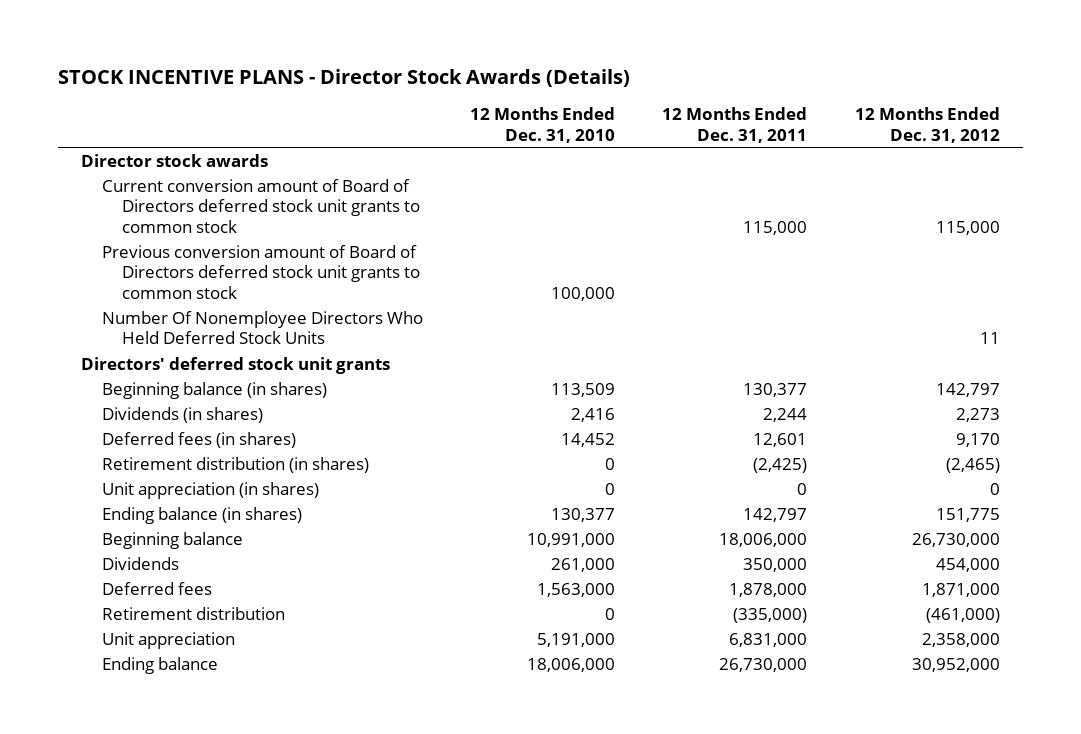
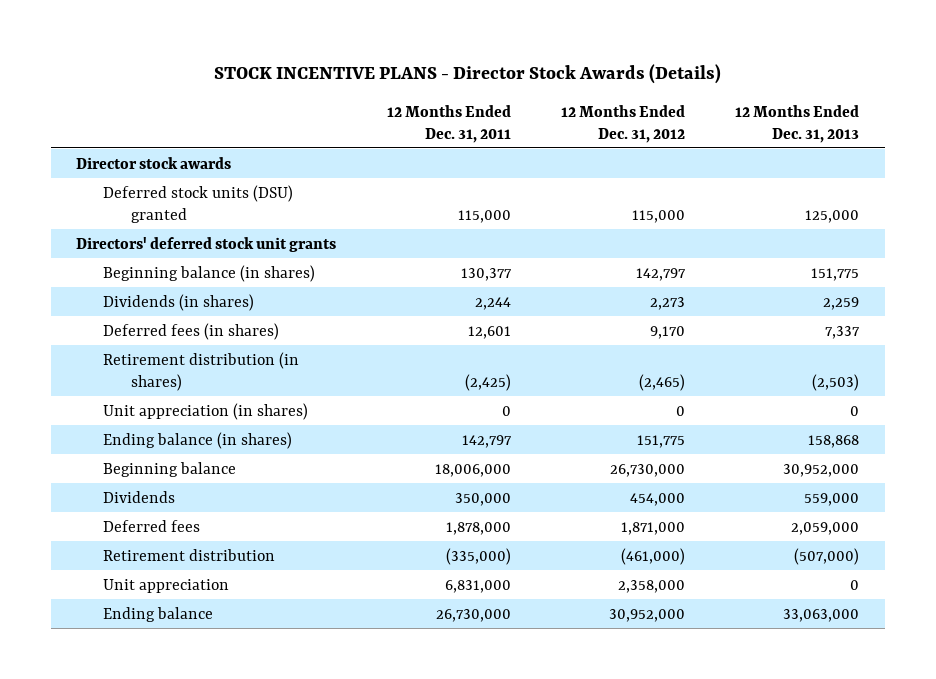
[470,107,616,143] 12 Months Ended Dec. 31, 2010 -> none
none -> [735,104,860,143] 12 Months Ended Dec. 31, 2013
[101,244,421,299] Previous conversion amount of Board of Directors deferred stock unit grants to common stock -> none
[101,310,423,345] Number Of Nonemployee Directors Who Held Deferred Stock Units -> none
[101,178,421,233] Current conversion amount of Board of Directors deferred stock unit grants to common stock -> [103,184,294,223] Deferred stock units (DSU) granted

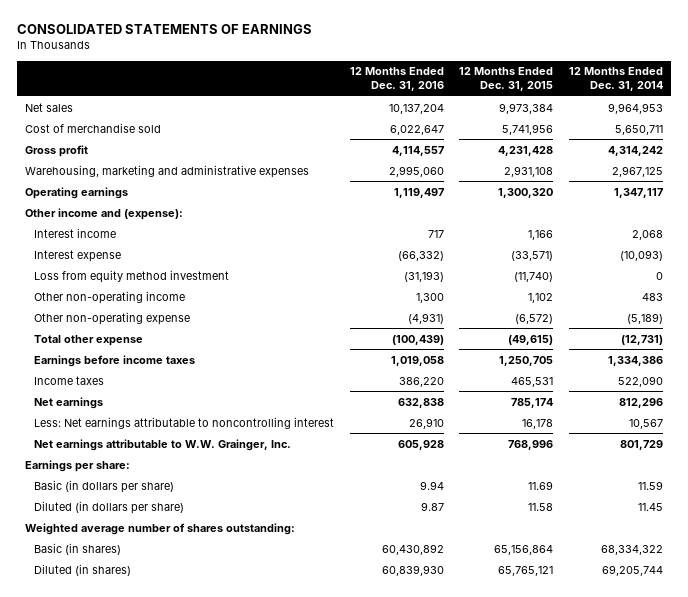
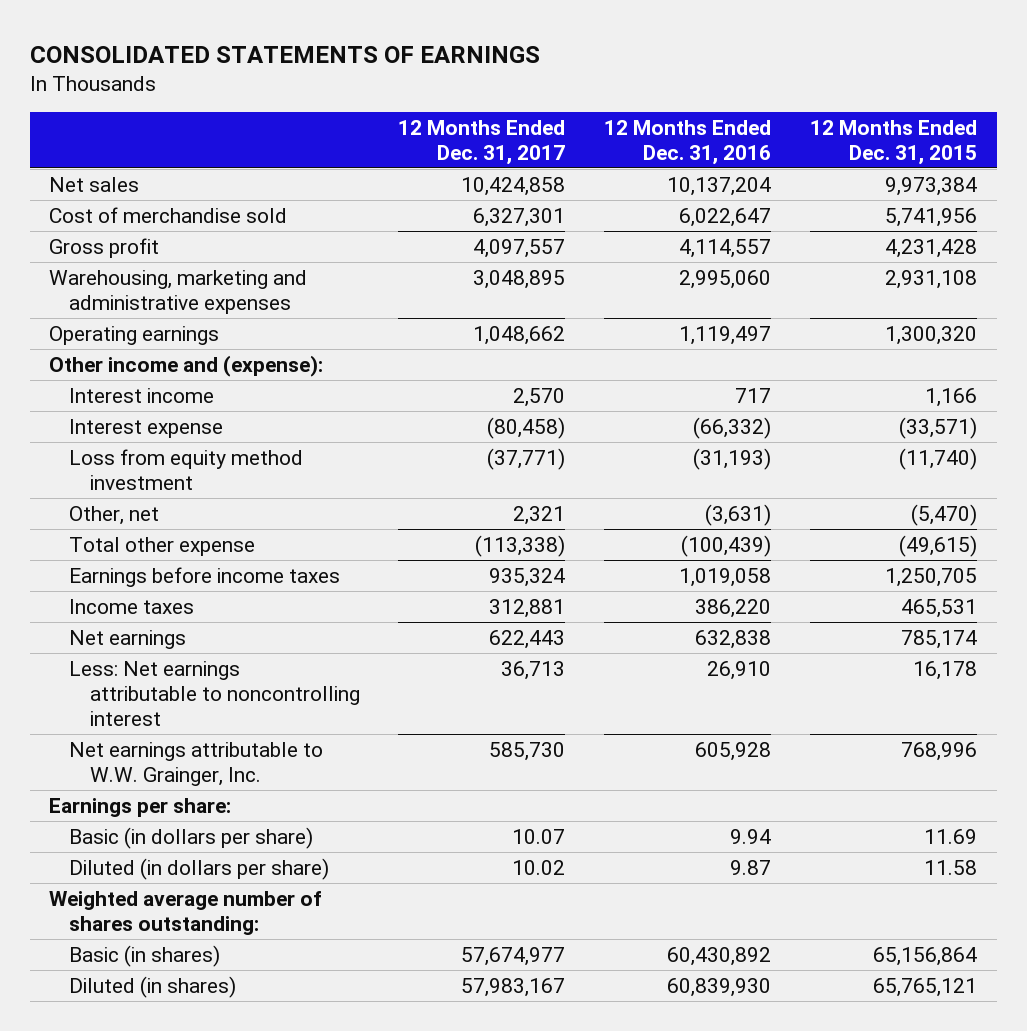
[569,67,664,92] 12 Months Ended Dec. 31, 2014 -> none
none -> [398,120,566,166] 12 Months Ended Dec. 31, 2017
[34,290,186,304] Other non-operating income -> none
[34,311,191,325] Other non-operating expense -> none
none -> [69,505,160,525] Other, net

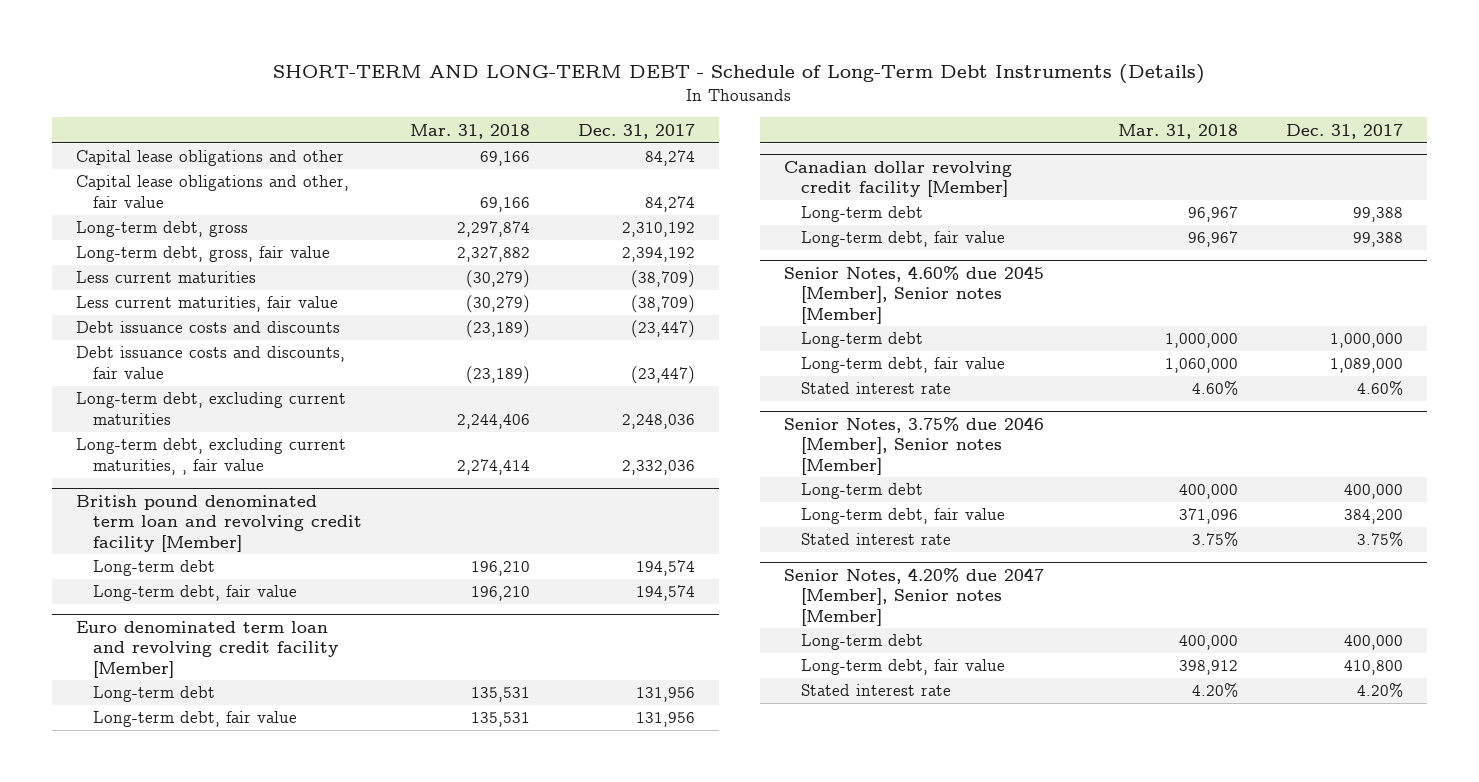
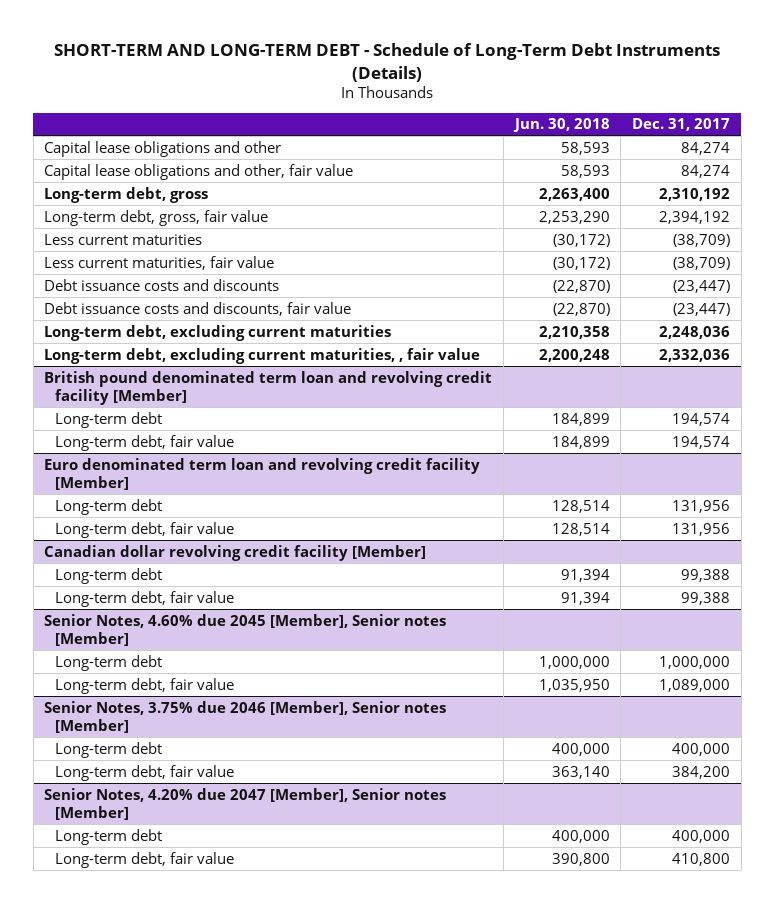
[409,123,530,139] Mar. 31, 2018 -> none
none -> [512,118,610,133] Jun. 30, 2018
[801,382,952,395] Stated interest rate -> none
[801,533,952,546] Stated interest rate -> none
[801,684,952,697] Stated interest rate -> none

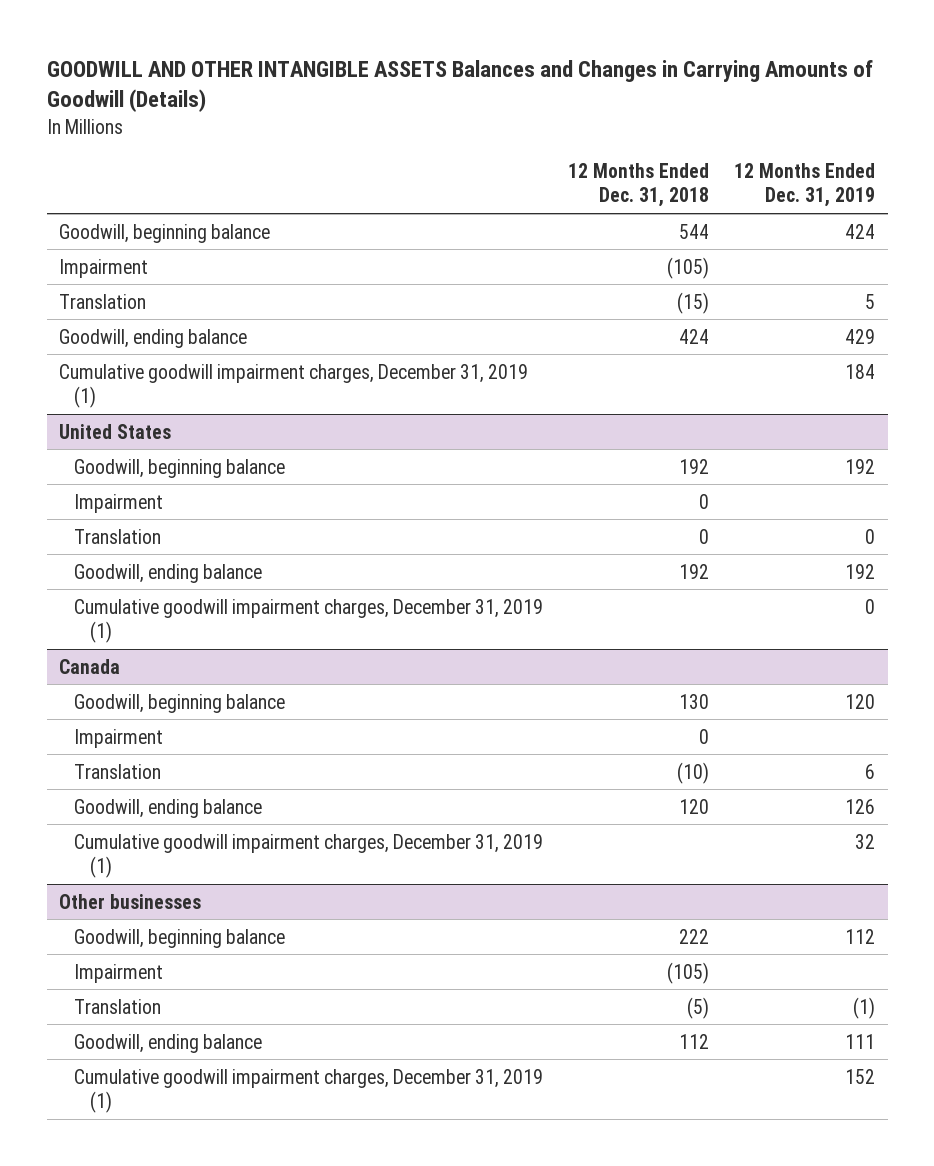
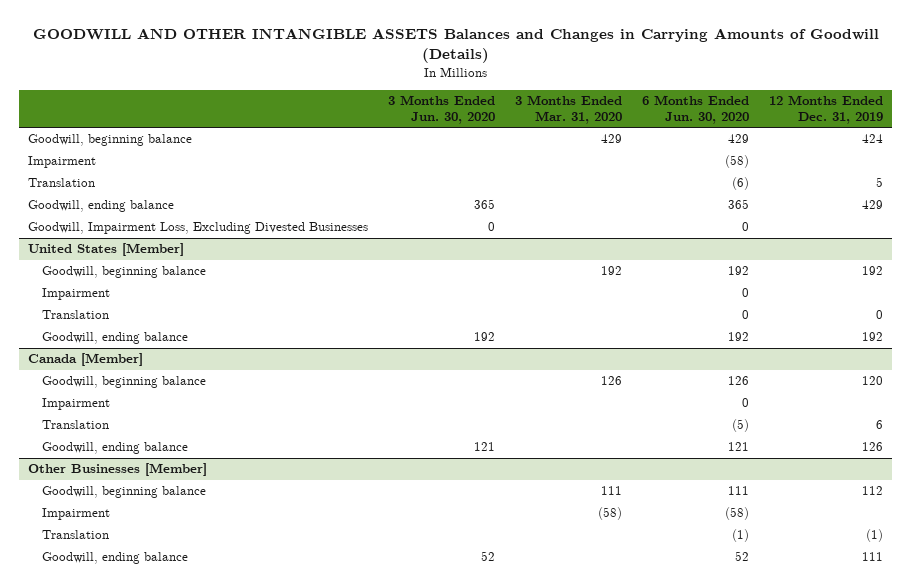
[568,162,710,208] 12 Months Ended Dec. 31, 2018 -> none
none -> [388,95,496,125] 3 Months Ended Jun. 30, 2020
none -> [515,95,623,125] 3 Months Ended Mar. 31, 2020
none -> [641,95,749,125] 6 Months Ended Jun. 30, 2020
[59,363,529,409] Cumulative goodwill impairment charges, December 31, 2019 (1) -> none
none -> [28,222,369,235] Goodwill, Impairment Loss, Excluding Divested Businesses
[59,423,172,439] United States -> [28,243,185,257] United States [Member]
[74,598,544,644] Cumulative goodwill impairment charges, December 31, 2019 (1) -> none
[59,658,121,674] Canada -> [28,353,144,367] Canada [Member]
[74,833,544,879] Cumulative goodwill impairment charges, December 31, 2019 (1) -> none
[59,893,202,909] Other businesses -> [28,463,208,477] Other Businesses [Member]
[74,1068,544,1114] Cumulative goodwill impairment charges, December 31, 2019 (1) -> none

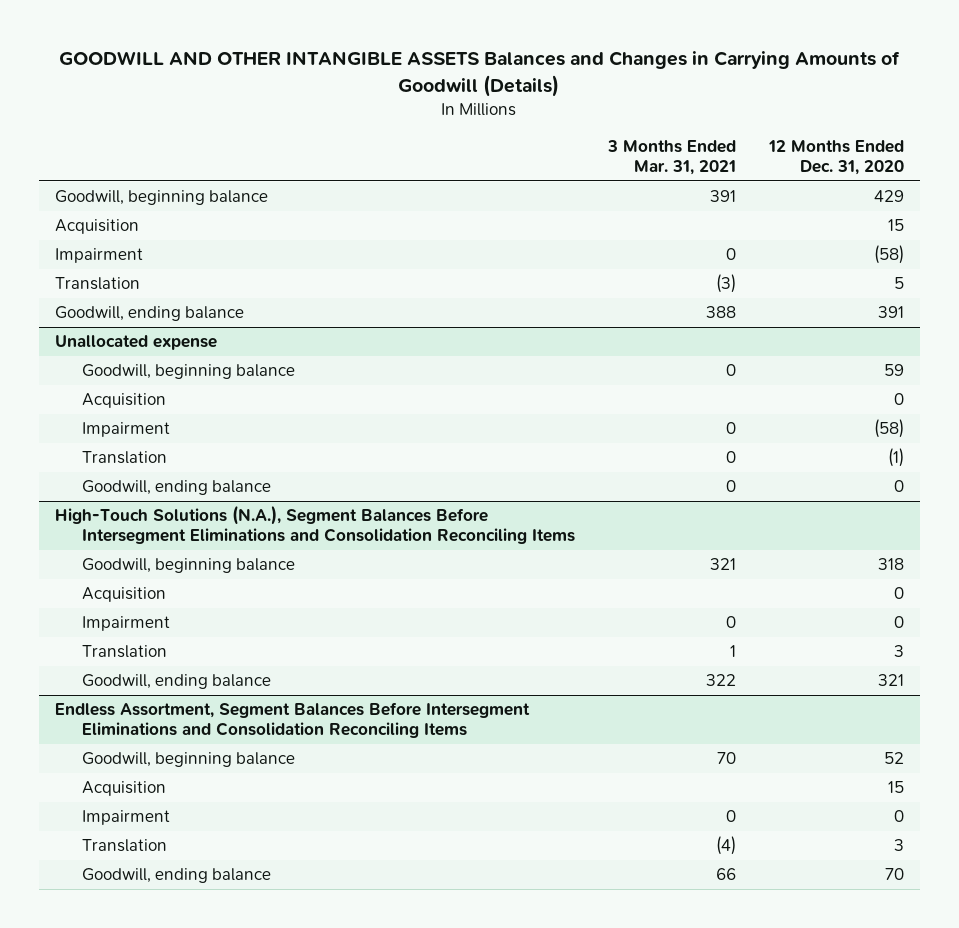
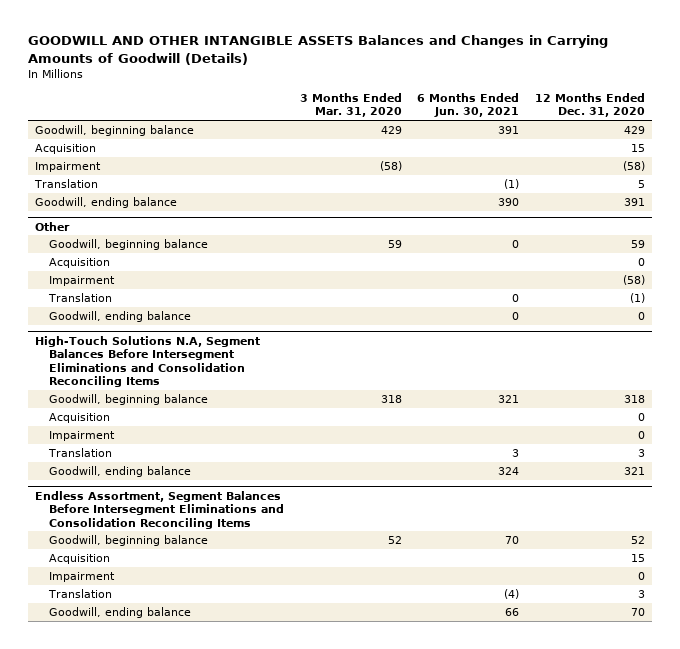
[606,140,736,176] 3 Months Ended Mar. 31, 2021 -> none
none -> [299,92,402,118] 3 Months Ended Mar. 31, 2020
none -> [417,92,520,118] 6 Months Ended Jun. 30, 2021
[55,335,218,351] Unallocated expense -> [35,221,71,231] Other
[55,505,575,545] High-Touch Solutions (N.A.), Segment Balances Before Intersegment Eliminations and Consolidation Reconciling Items -> [35,335,261,388] High-Touch Solutions N.A, Segment Balances Before Intersegment Eliminations and Consolidation Reconciling Items

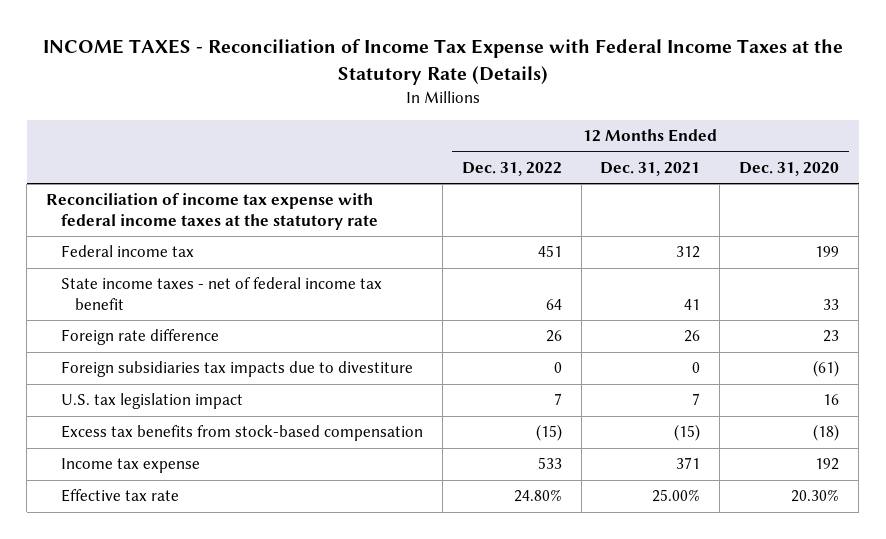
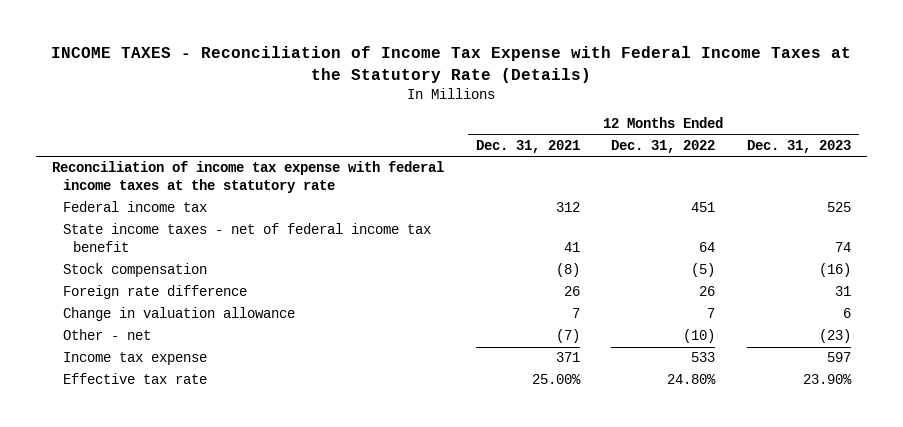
[739,162,840,177] Dec. 31, 2020 -> none
none -> [746,140,851,154] Dec. 31, 2023
none -> [62,263,207,278] Stock compensation
[60,361,413,378] Foreign subsidiaries tax impacts due to divestiture -> none
[60,393,243,410] U.S. tax legislation impact -> none
[60,425,423,442] Excess tax benefits from stock-based compensation -> none
none -> [62,307,295,322] Change in valuation allowance
none -> [62,329,151,341] Other - net

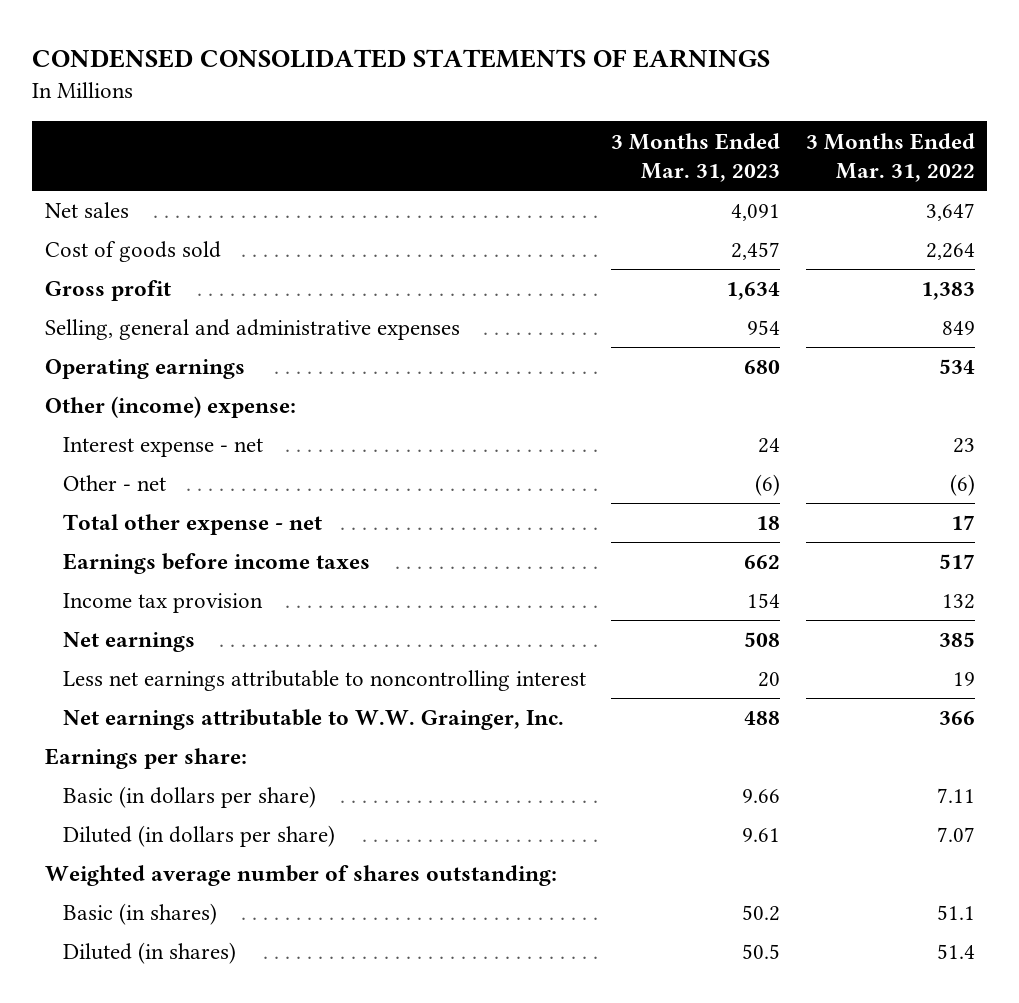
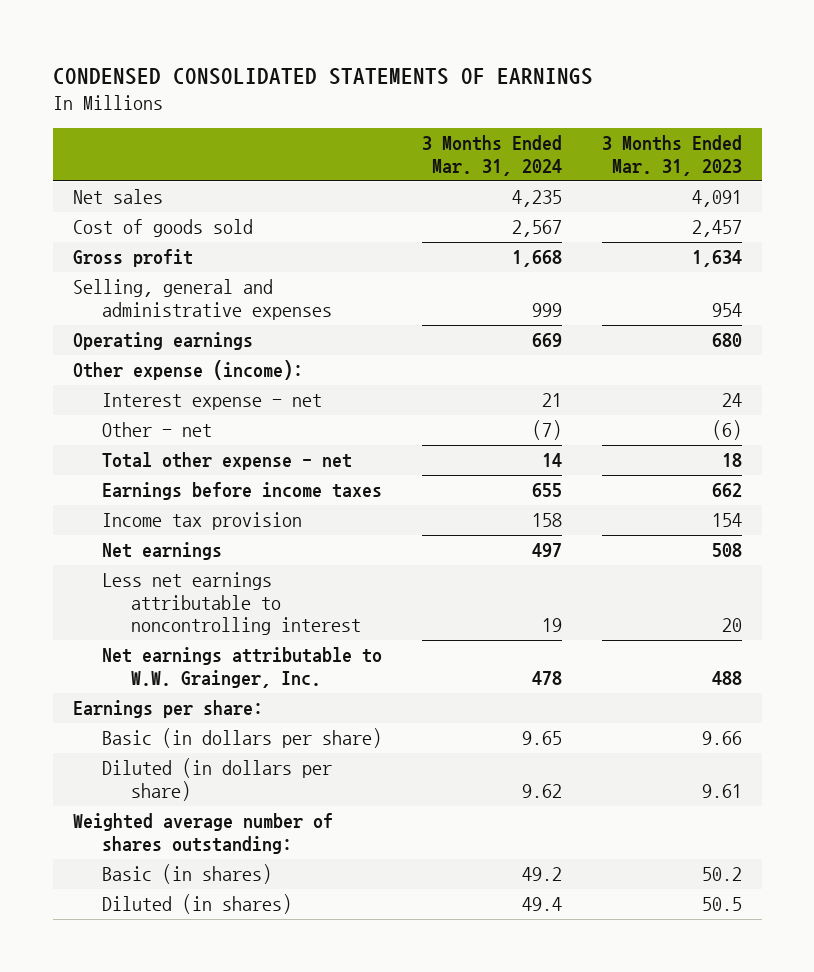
[805,132,975,182] 3 Months Ended Mar. 31, 2022 -> none
none -> [421,135,562,176] 3 Months Ended Mar. 31, 2024
[44,396,296,419] Other (income) expense: -> [72,360,303,381] Other expense (income):

